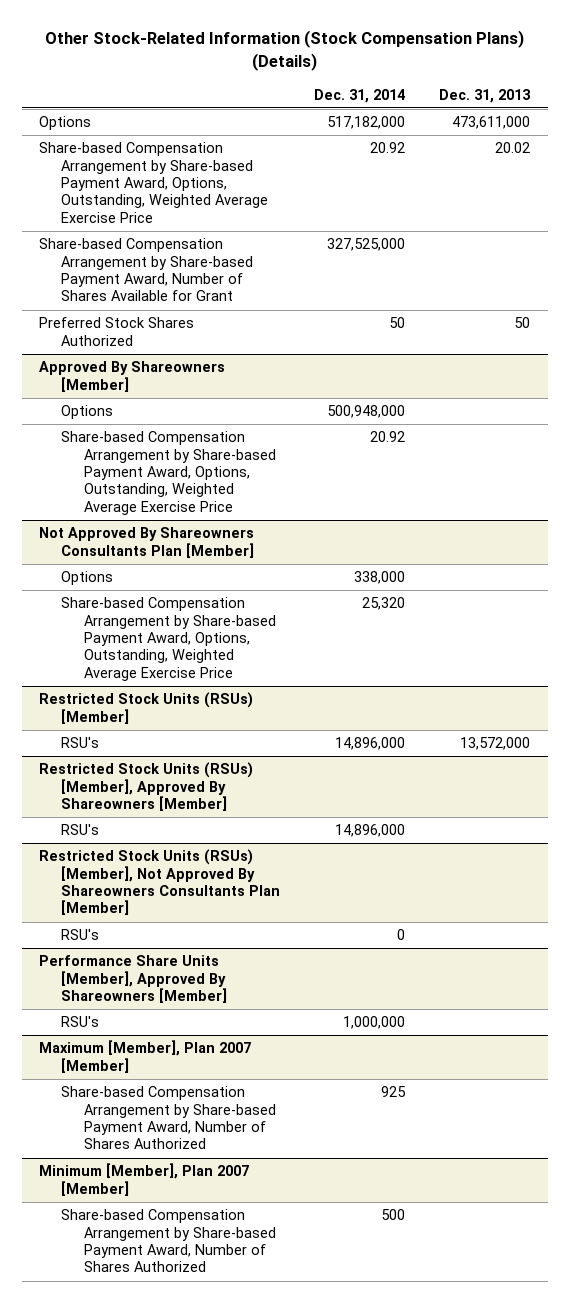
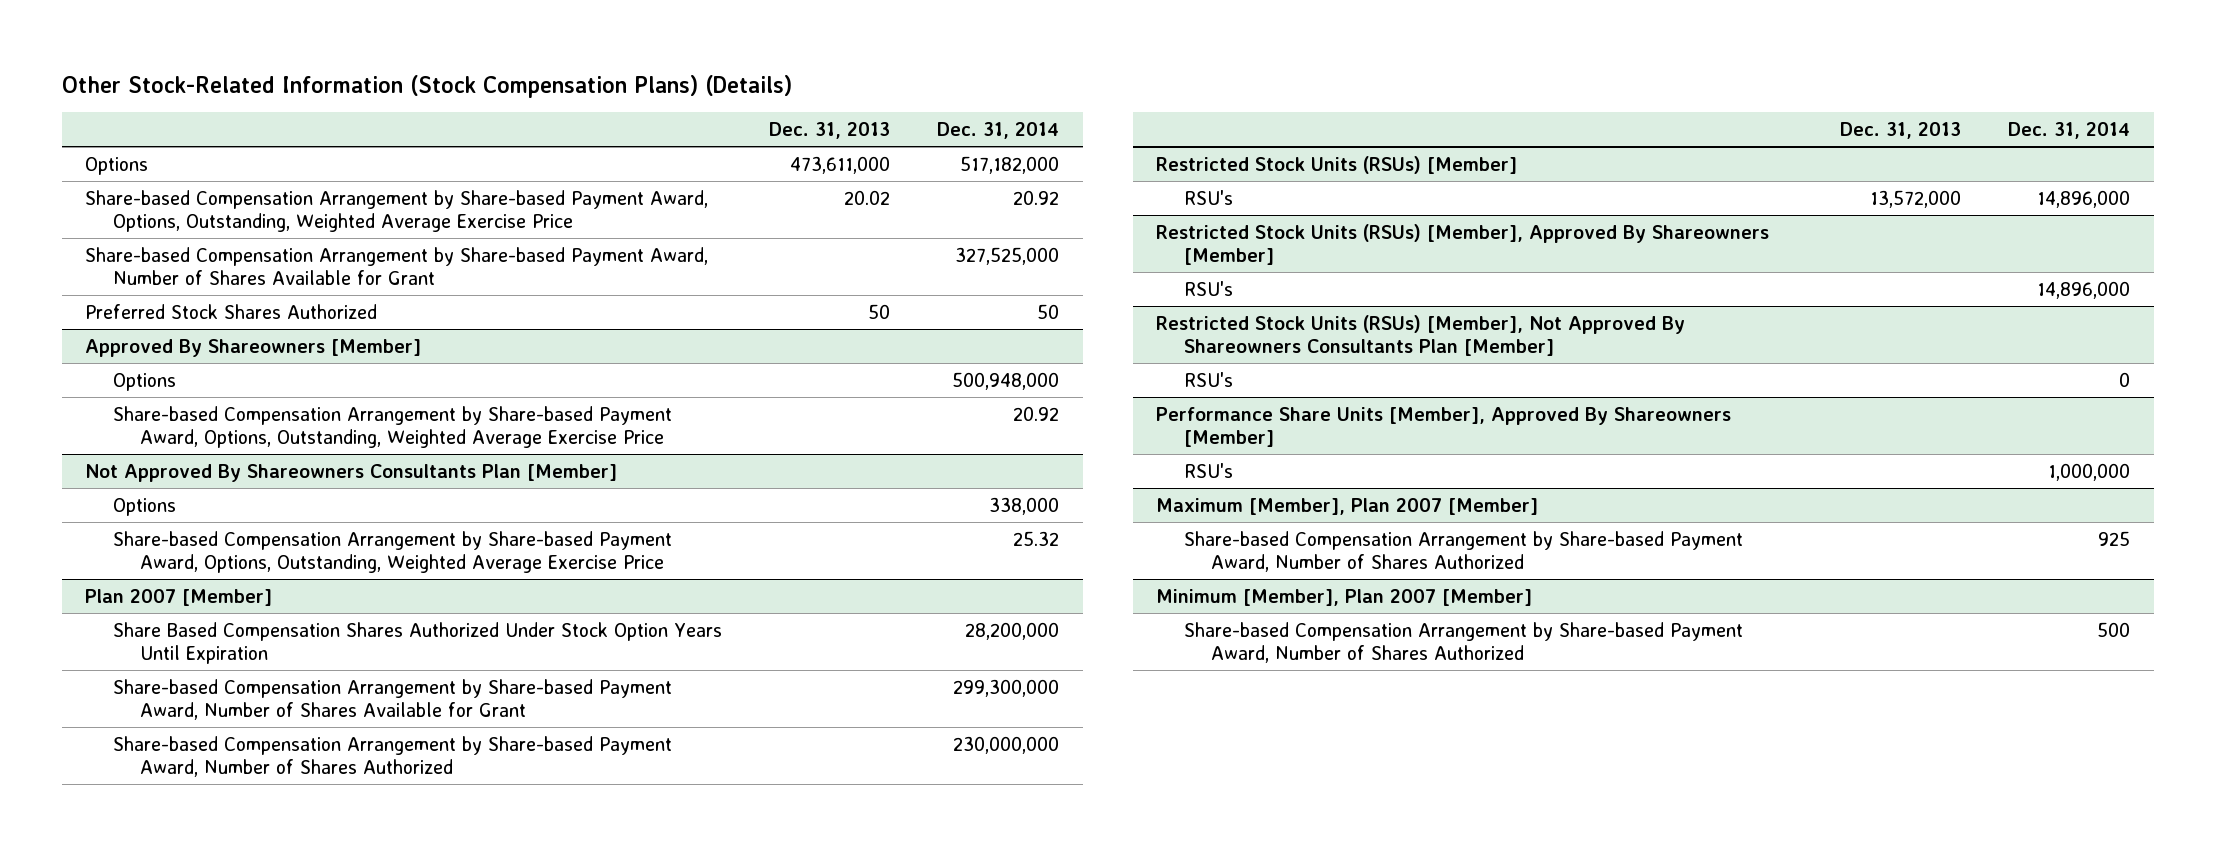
[362,597,406,611] 25,320 -> [1013,530,1060,546] 25.32
none -> [85,588,273,606] Plan 2007 [Member]
none -> [112,621,722,665] Share Based Compensation Shares Authorized Under Stock Option Years Until Expiration
none -> [112,678,672,721] Share-based Compensation Arrangement by Share-based Payment Award, Number of Shares Available for Grant
none -> [112,735,672,778] Share-based Compensation Arrangement by Share-based Payment Award, Number of Shares Authorized

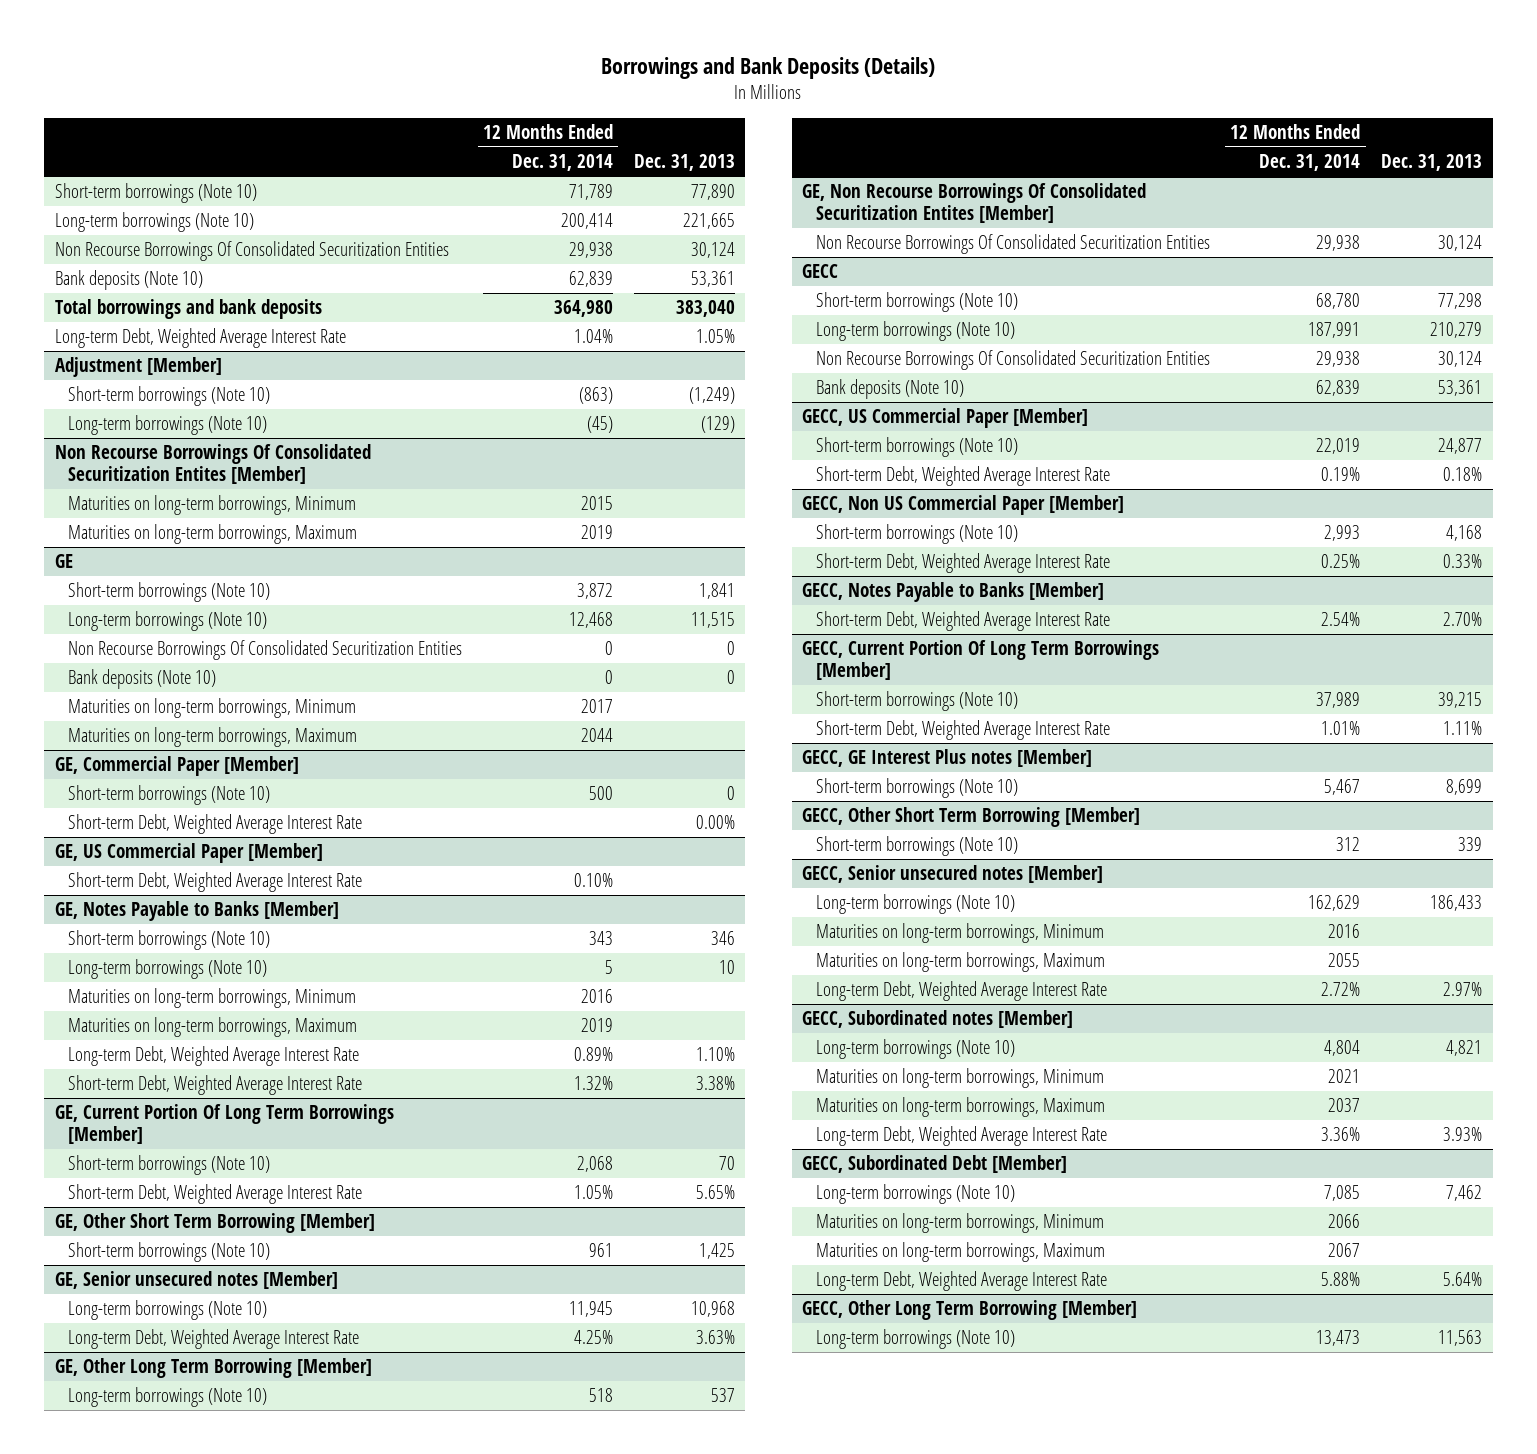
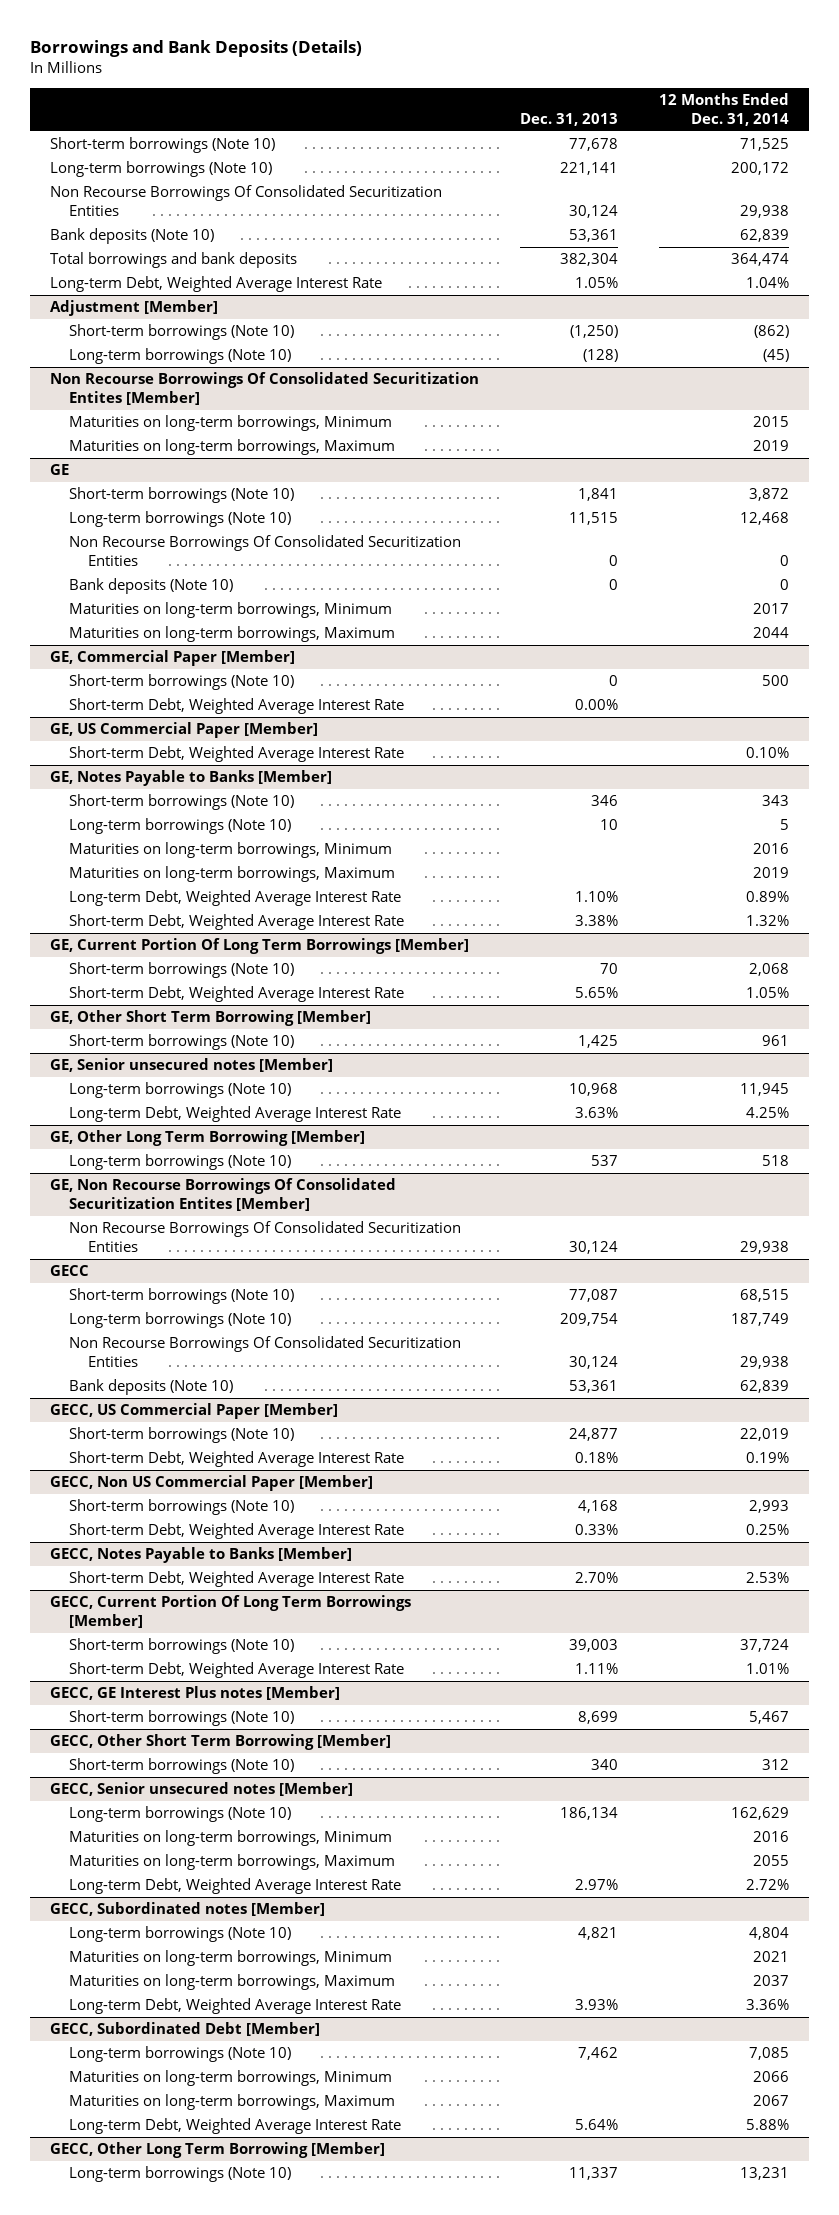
[568,184,613,201] 71,789 -> [739,138,789,152] 71,525
[690,184,735,201] 77,890 -> [568,138,618,152] 77,678
[560,213,613,230] 200,414 -> [730,162,789,176] 200,172
[682,213,735,230] 221,665 -> [559,162,618,176] 221,141
[553,300,613,318] 364,980 -> [730,253,789,267] 364,474
[675,300,735,318] 383,040 -> [559,253,618,267] 382,304
[578,387,613,405] (863) -> [753,325,789,339] (862)
[688,387,735,405] (1,249) -> [569,325,618,339] (1,250)
[700,416,735,434] (129) -> [582,349,618,363] (128)
[1316,293,1361,310] 68,780 -> [739,1289,789,1303] 68,515
[1438,293,1483,310] 77,298 -> [568,1289,618,1303] 77,087
[1308,322,1361,339] 187,991 -> [730,1313,789,1327] 187,749
[1430,322,1483,339] 210,279 -> [559,1313,618,1327] 209,754
[1321,612,1361,627] 2.54% -> [745,1572,789,1584] 2.53%
[1316,692,1361,709] 37,989 -> [739,1639,789,1653] 37,724
[1438,692,1483,709] 39,215 -> [568,1639,618,1653] 39,003
[1458,837,1483,852] 339 -> [590,1759,618,1771] 340
[1430,895,1483,912] 186,433 -> [559,1807,618,1821] 186,134
[1316,1330,1361,1347] 13,473 -> [739,2167,789,2181] 13,231
[1438,1330,1483,1347] 11,563 -> [568,2167,618,2181] 11,337

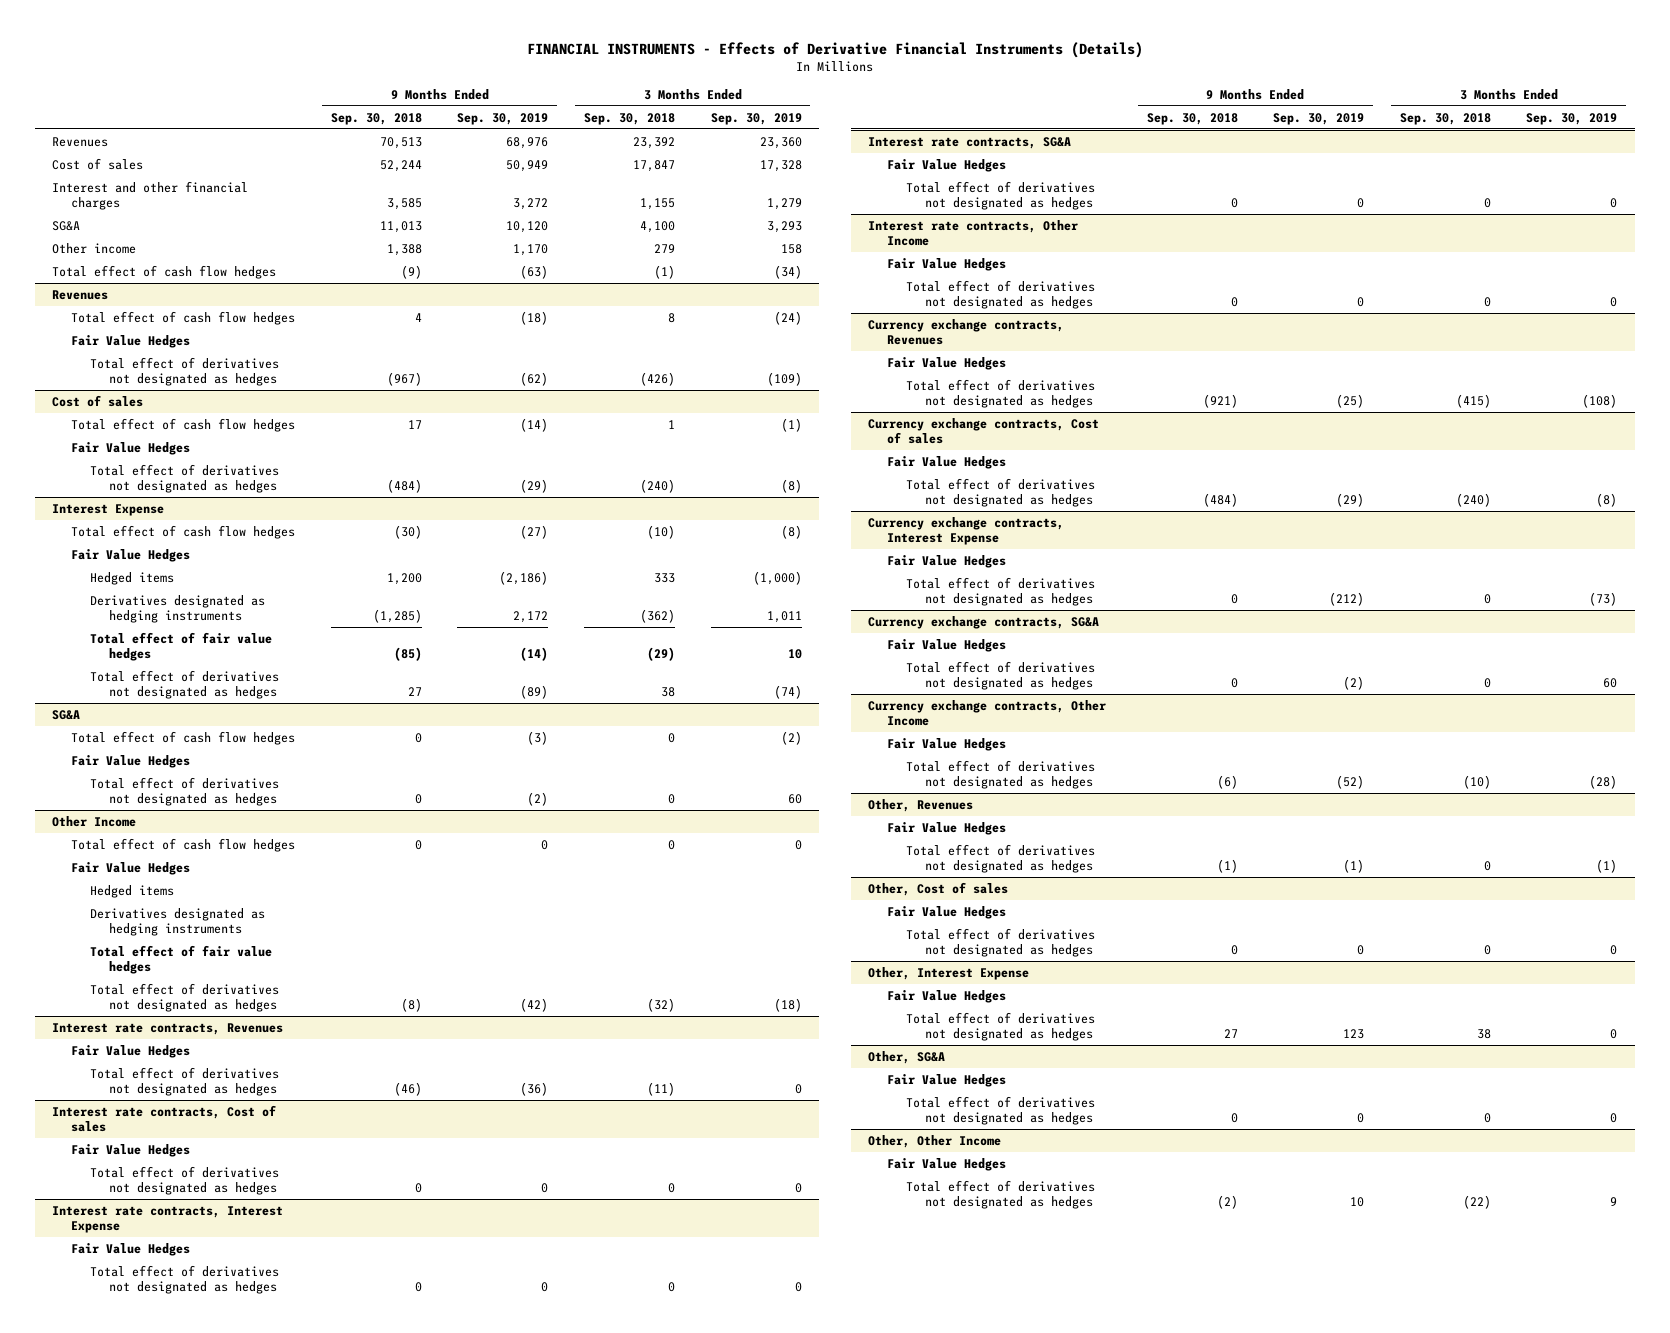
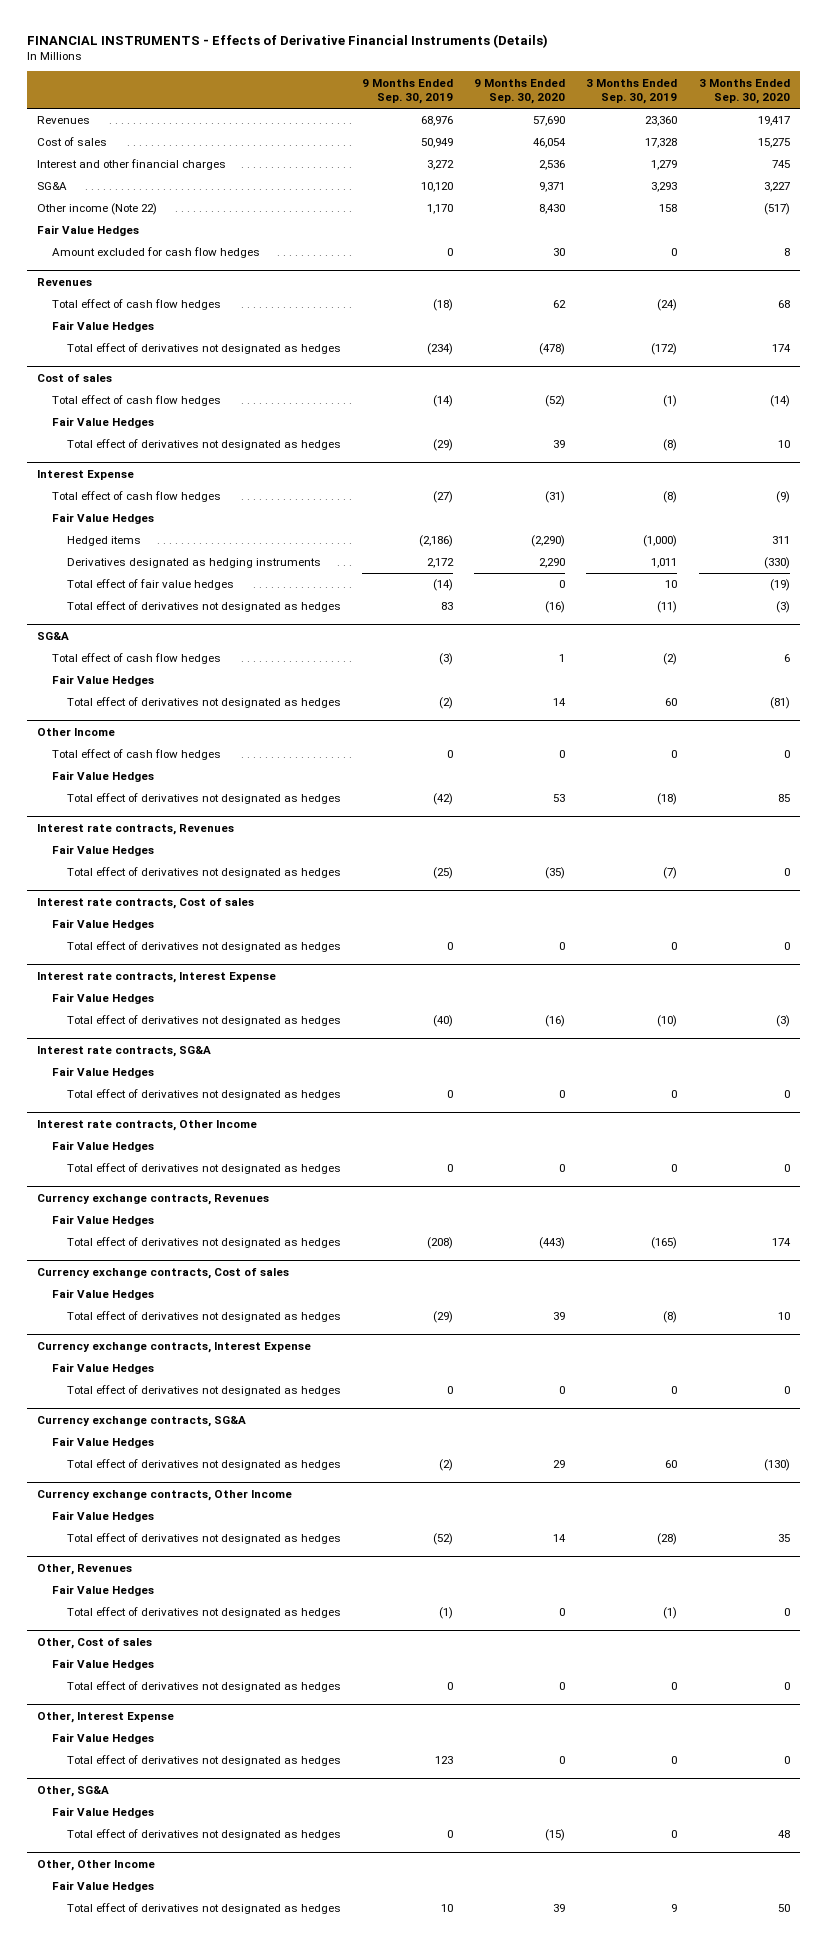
[330,112,422,125] Sep. 30, 2018 -> none
[583,112,675,125] Sep. 30, 2018 -> none
none -> [474,78,566,105] 9 Months Ended Sep. 30, 2020
none -> [698,78,790,105] 3 Months Ended Sep. 30, 2020
[52,264,277,279] Total effect of cash flow hedges -> none
[52,242,137,254] Other income -> [37,203,158,216] Other income (Note 22)
none -> [37,225,140,237] Fair Value Hedges
none -> [52,247,261,259] Amount excluded for cash flow hedges
[520,372,549,387] (62) -> [427,343,454,356] (234)
[766,372,802,387] (109) -> [651,343,678,356] (172)
[520,685,549,700] (89) -> [441,602,454,611] 83
[773,685,802,700] (74) -> [657,601,678,614] (11)
[90,884,175,898] Hedged items -> none
[90,907,266,937] Derivatives designated as hedging instruments -> none
[90,944,273,975] Total effect of fair value hedges -> none
[520,1082,549,1097] (36) -> [433,867,454,880] (25)
[794,1084,802,1095] 0 -> [663,867,678,880] (7)
[541,1282,549,1293] 0 -> [433,1015,454,1028] (40)
[794,1282,802,1293] 0 -> [657,1015,678,1028] (10)
[1336,394,1365,409] (25) -> [427,1237,454,1250] (208)
[1582,394,1618,409] (108) -> [651,1237,678,1250] (165)
[1329,592,1365,607] (212) -> [447,1386,454,1395] 0
[1589,592,1618,607] (73) -> [671,1386,678,1395] 0

